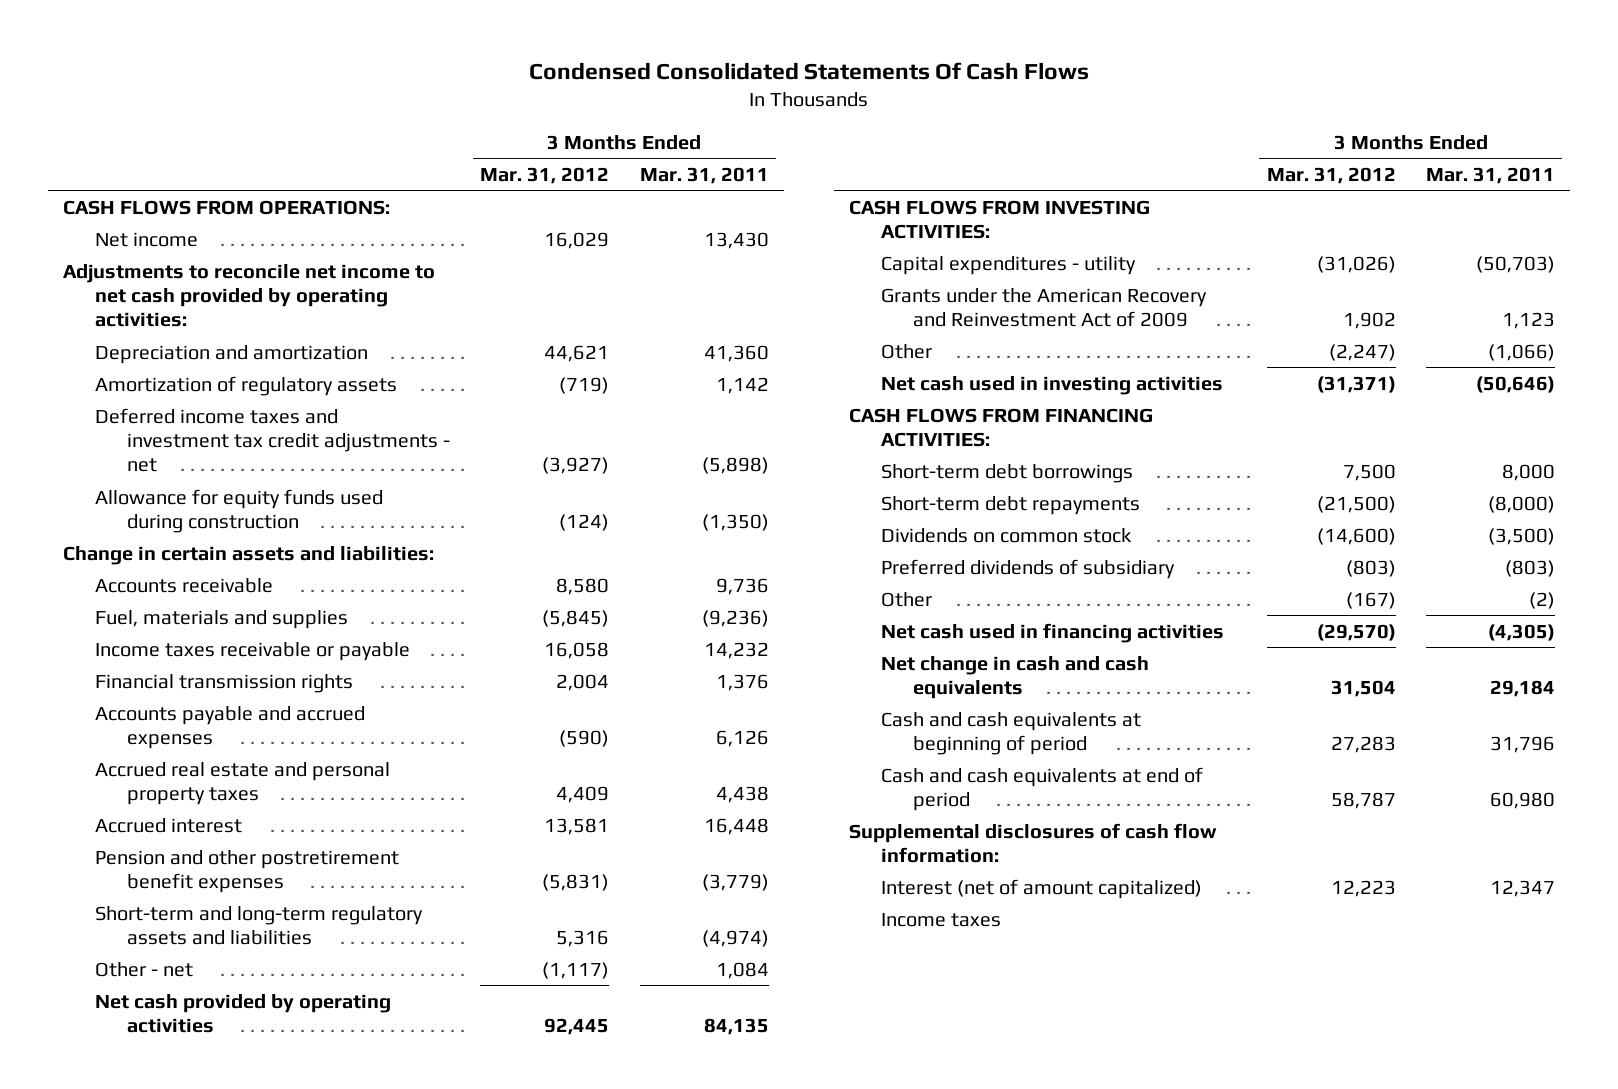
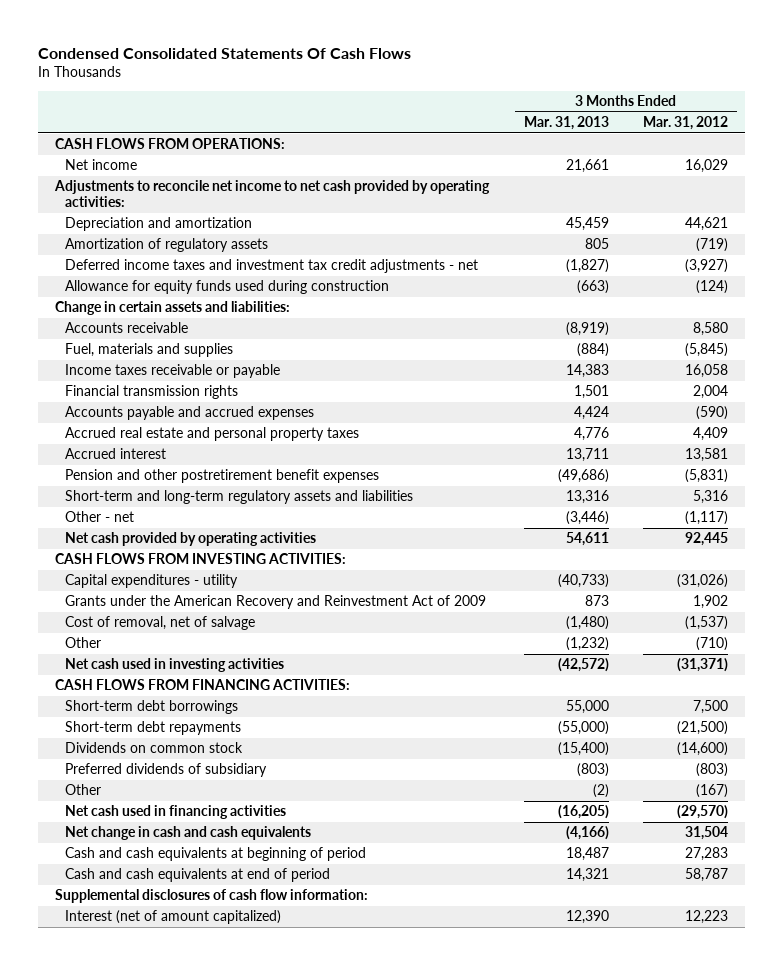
[639,166,769,184] Mar. 31, 2011 -> none
none -> [523,116,609,131] Mar. 31, 2013
none -> [64,616,255,631] Cost of removal, net of salvage
[1328,343,1396,361] (2,247) -> [696,637,729,652] (710)
[881,912,1002,927] Income taxes -> none

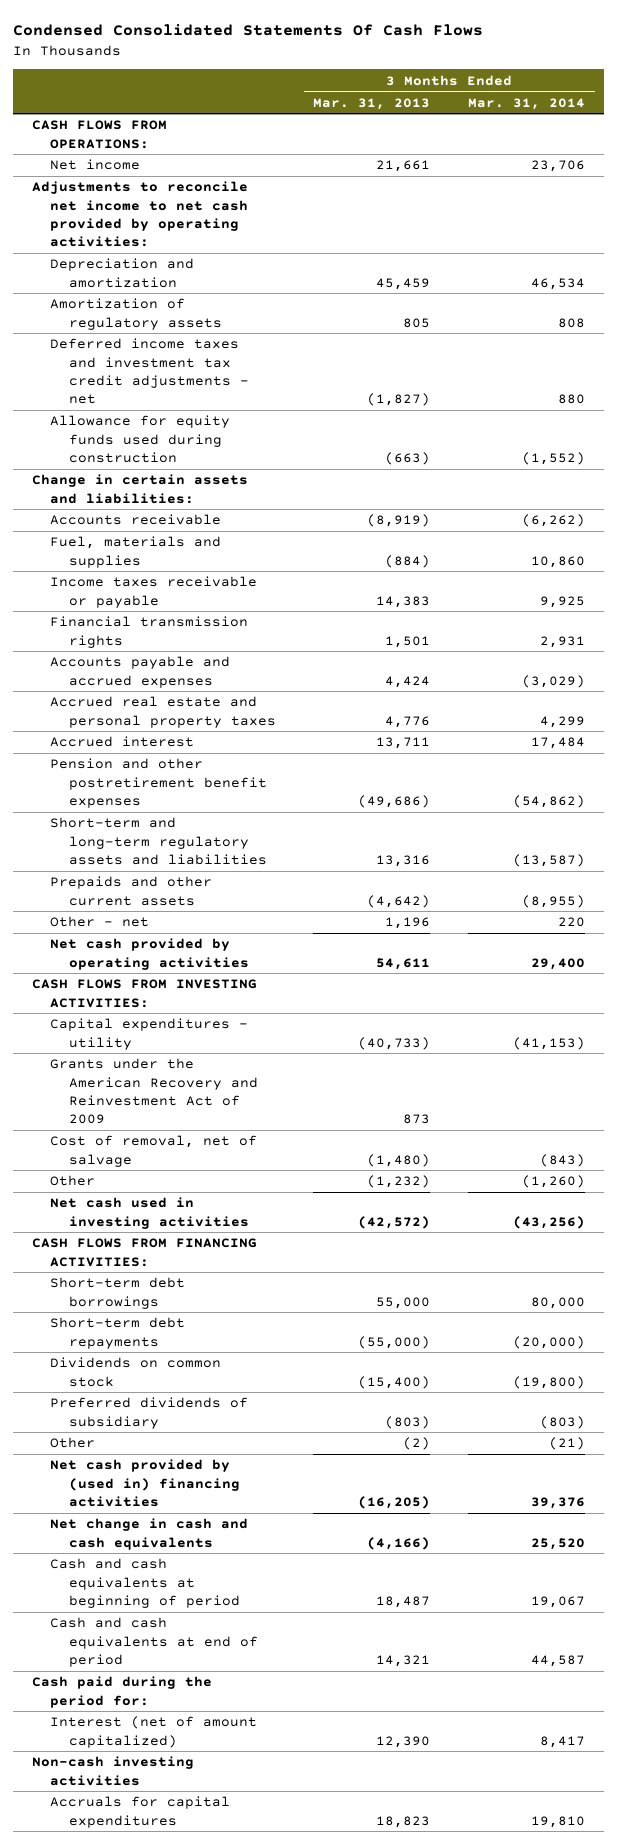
[643,116,729,131] Mar. 31, 2012 -> none
none -> [468,97,586,110] Mar. 31, 2014
none -> [50,876,213,906] Prepaids and other current assets
[565,511,609,526] (3,446) -> [385,917,431,930] 1,196
[64,805,286,820] Net cash used in financing activities -> [50,1459,240,1507] Net cash provided by (used in) financing activities
[55,889,369,904] Supplemental disclosures of cash flow information: -> none
none -> [31,1676,212,1708] Cash paid during the period for:
none -> [31,1756,194,1786] Non-cash investing activities
none -> [50,1796,231,1828] Accruals for capital expenditures

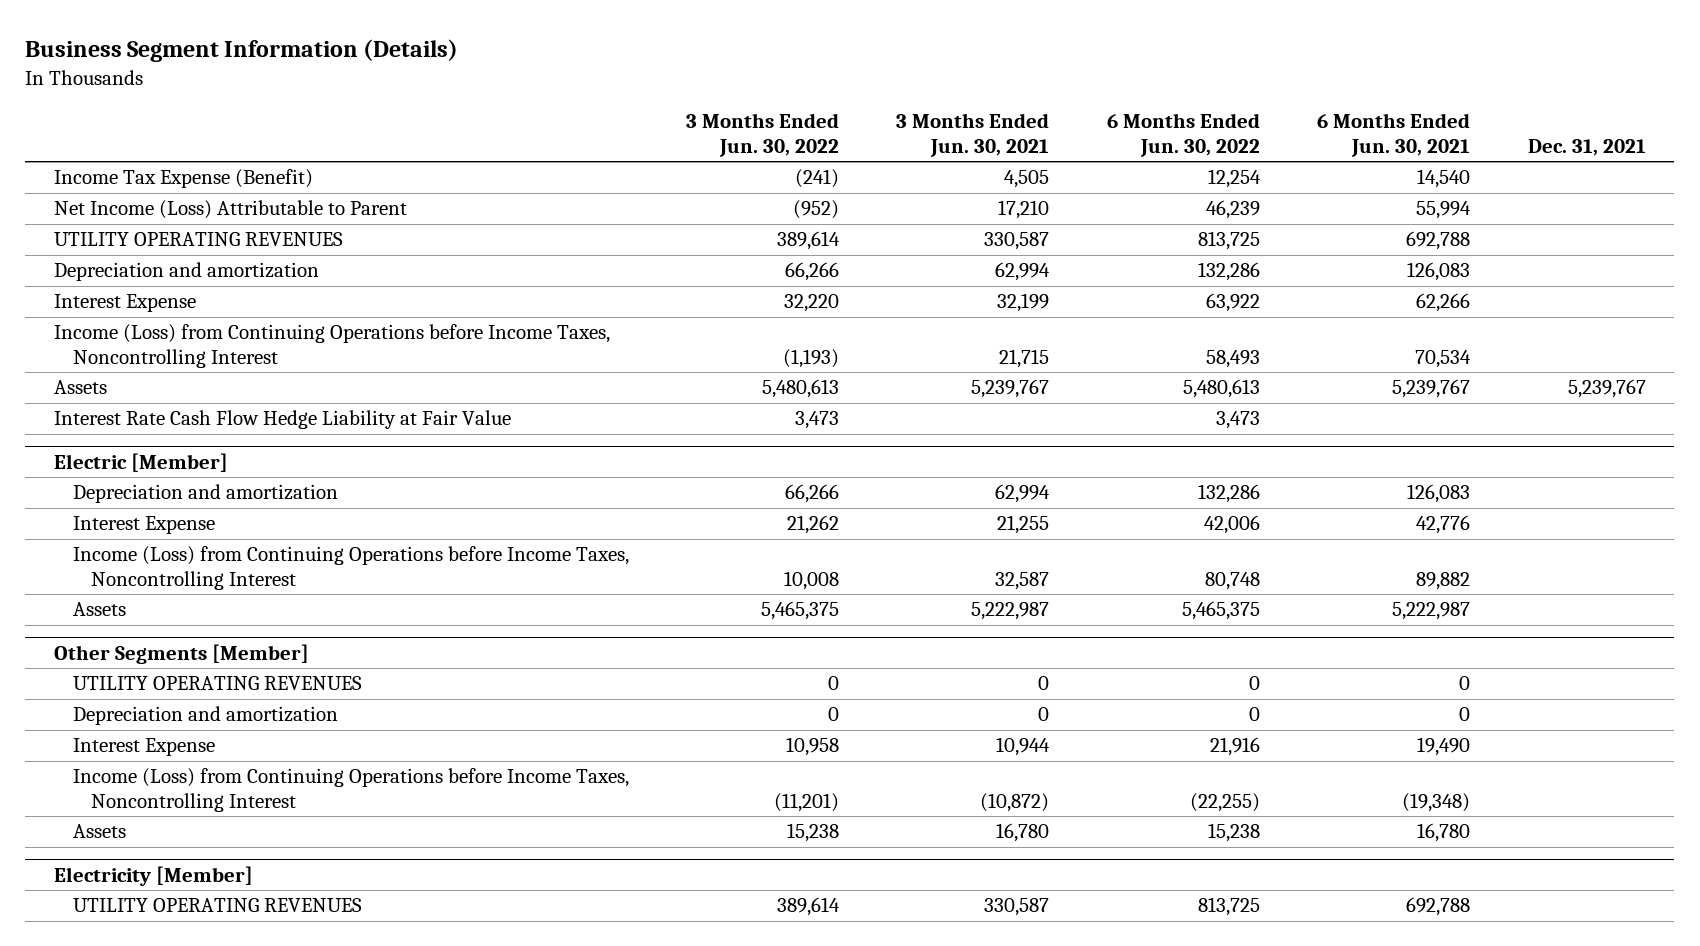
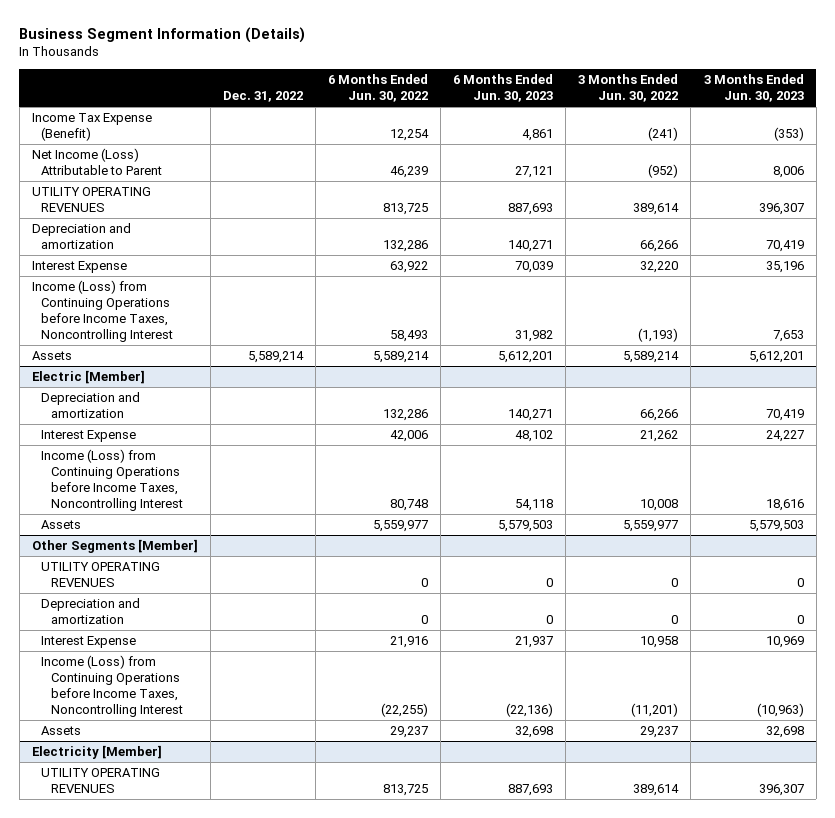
[896,113,1050,158] 3 Months Ended Jun. 30, 2021 -> none
[1317,113,1471,158] 6 Months Ended Jun. 30, 2021 -> none
[1527,139,1646,157] Dec. 31, 2021 -> none
none -> [222,91,303,103] Dec. 31, 2022
none -> [453,74,554,103] 6 Months Ended Jun. 30, 2023
none -> [703,74,804,103] 3 Months Ended Jun. 30, 2023
[54,410,512,430] Interest Rate Cash Flow Hedge Liability at Fair Value -> none
[761,379,839,399] 5,480,613 -> [623,351,680,364] 5,589,214
[1182,379,1260,399] 5,480,613 -> [373,351,430,364] 5,589,214
[760,601,839,621] 5,465,375 -> [623,520,679,533] 5,559,977
[1181,601,1260,621] 5,465,375 -> [373,520,429,533] 5,559,977
[786,823,839,843] 15,238 -> [640,726,679,739] 29,237
[1207,823,1260,843] 15,238 -> [390,726,429,739] 29,237

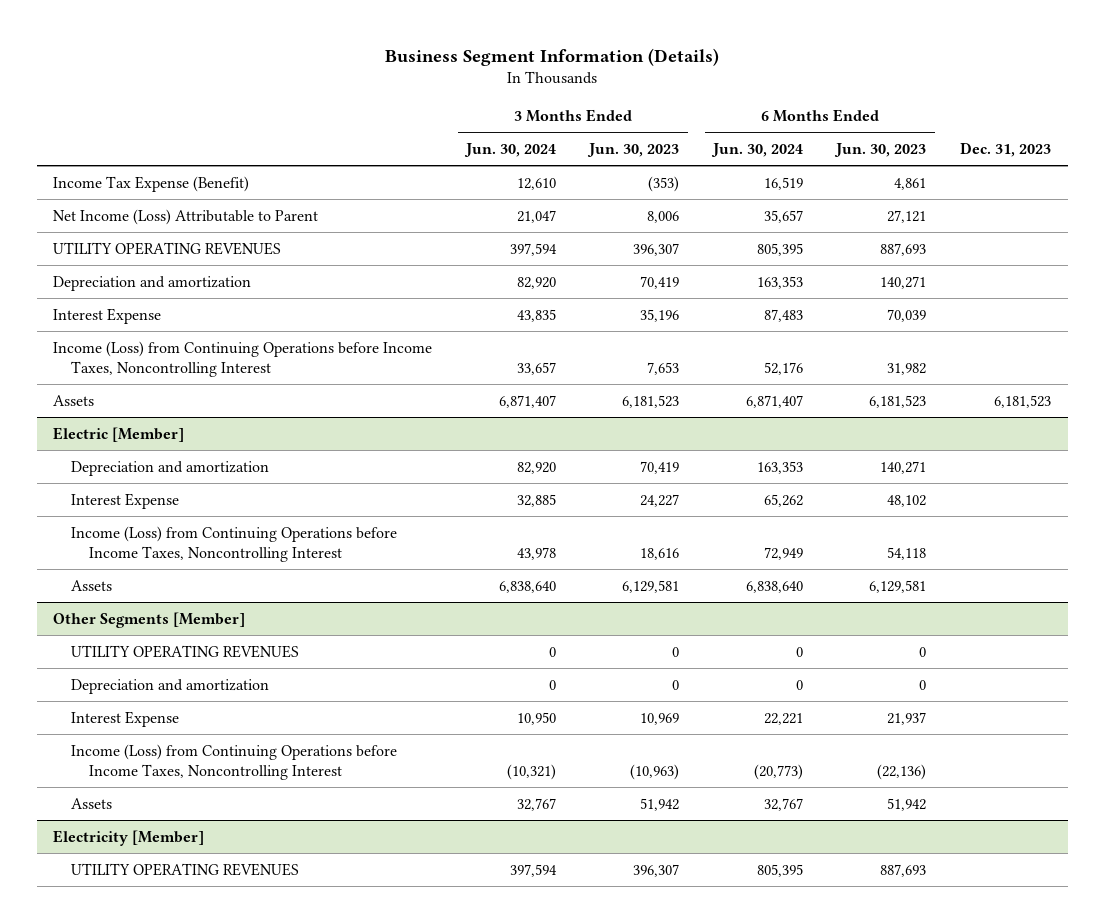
[222,91,303,103] Dec. 31, 2022 -> none
[328,74,429,103] 6 Months Ended Jun. 30, 2022 -> none
[578,74,679,103] 3 Months Ended Jun. 30, 2022 -> none
none -> [463,143,556,158] Jun. 30, 2024
none -> [710,143,803,158] Jun. 30, 2024
none -> [959,142,1051,158] Dec. 31, 2023
[498,351,554,364] 5,612,201 -> [869,394,927,408] 6,181,523
[748,351,804,364] 5,612,201 -> [622,394,680,408] 6,181,523
[498,520,554,533] 5,579,503 -> [869,579,927,593] 6,129,581
[748,520,804,533] 5,579,503 -> [622,579,680,593] 6,129,581
[515,726,554,739] 32,698 -> [887,797,927,811] 51,942
[765,726,804,739] 32,698 -> [640,797,680,811] 51,942

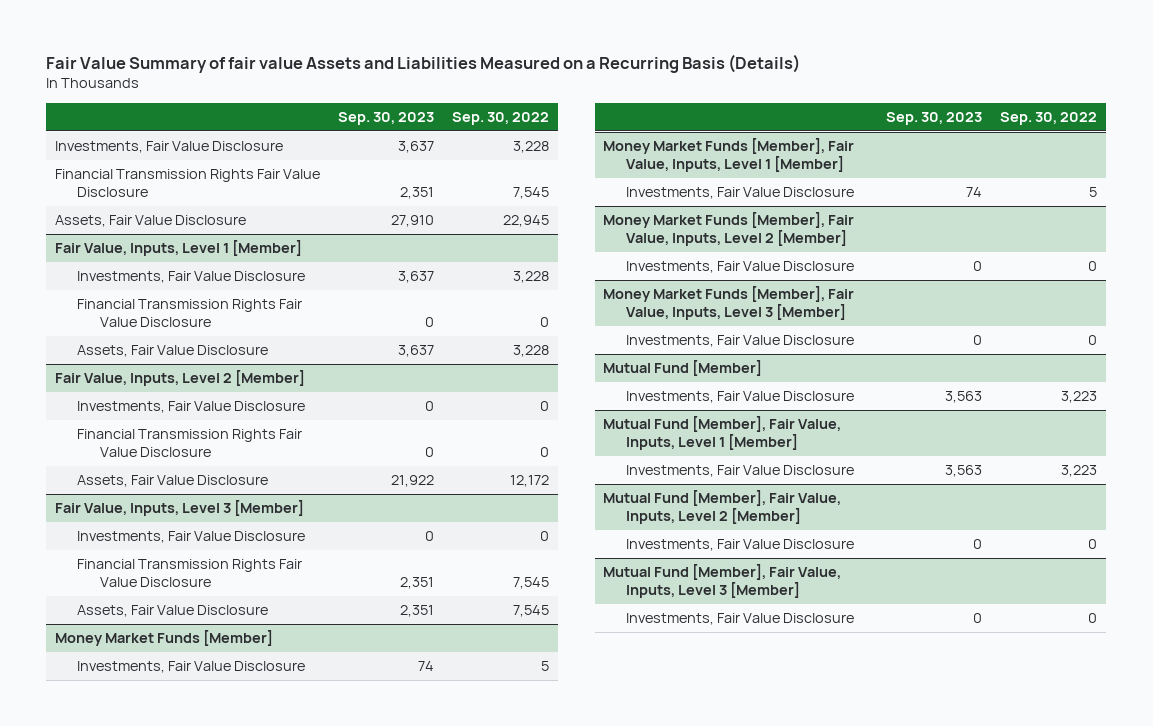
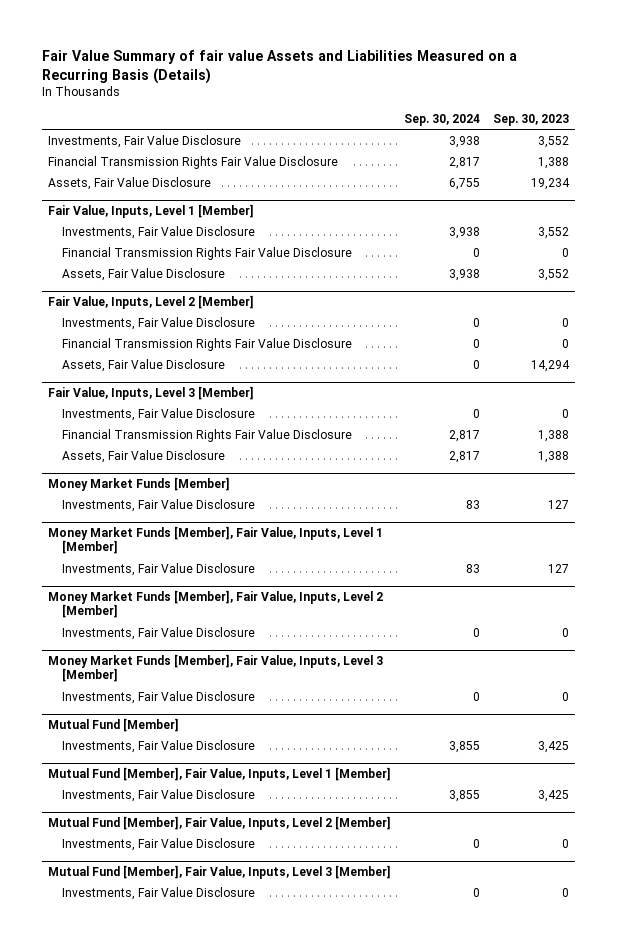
[452,112,550,126] Sep. 30, 2022 -> none
none -> [404,114,481,127] Sep. 30, 2024
[398,141,435,154] 3,637 -> [537,135,569,148] 3,552
[400,187,435,200] 2,351 -> [537,156,569,169] 1,388
[391,215,435,228] 27,910 -> [530,177,570,190] 19,234
[398,271,435,284] 3,637 -> [537,226,569,239] 3,552
[398,345,435,358] 3,637 -> [537,268,569,281] 3,552
[391,475,435,488] 21,922 -> [530,359,570,372] 14,294
[400,577,435,590] 2,351 -> [537,429,569,442] 1,388
[400,605,435,618] 2,351 -> [537,450,569,463] 1,388
[418,661,435,672] 74 -> [547,499,569,509] 127
[966,187,983,198] 74 -> [547,563,569,573] 127
[945,391,983,404] 3,563 -> [537,740,569,753] 3,425
[945,465,983,478] 3,563 -> [537,789,569,802] 3,425

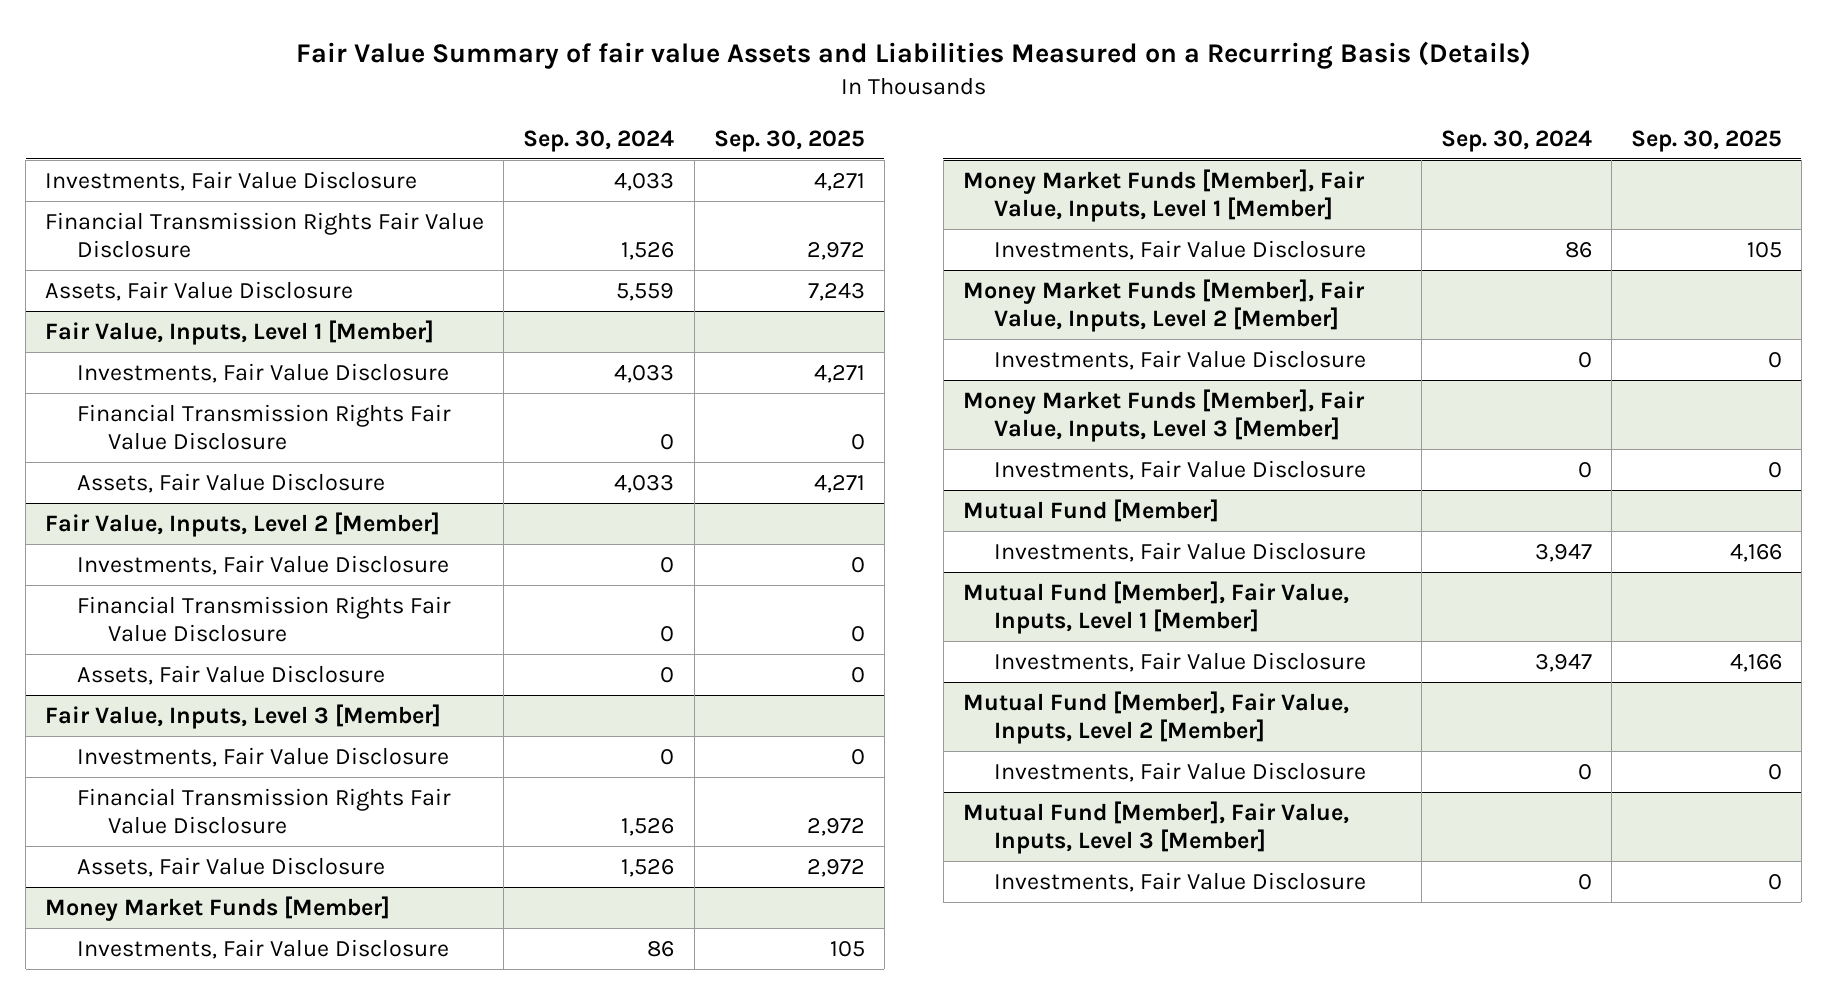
[492,114,569,127] Sep. 30, 2023 -> none
none -> [713,129,865,152] Sep. 30, 2025
[449,135,481,148] 3,938 -> [614,172,675,191] 4,033
[449,156,481,169] 2,817 -> [621,242,675,261] 1,526
[449,177,481,190] 6,755 -> [616,282,675,301] 5,559
[449,226,481,239] 3,938 -> [614,364,675,383] 4,033
[449,268,481,281] 3,938 -> [614,474,675,493] 4,033
[449,429,481,442] 2,817 -> [621,818,675,837] 1,526
[449,450,481,463] 2,817 -> [621,858,675,877] 1,526
[466,499,481,509] 83 -> [647,940,675,957] 86
[466,563,481,573] 83 -> [1564,241,1592,258] 86
[449,740,481,753] 3,855 -> [1534,543,1592,562] 3,947
[449,789,481,802] 3,855 -> [1534,653,1592,672] 3,947

